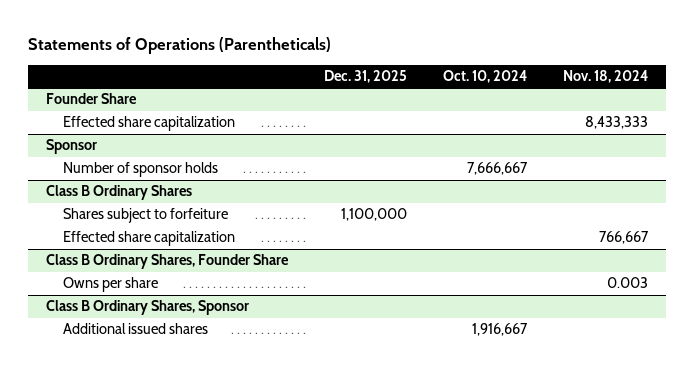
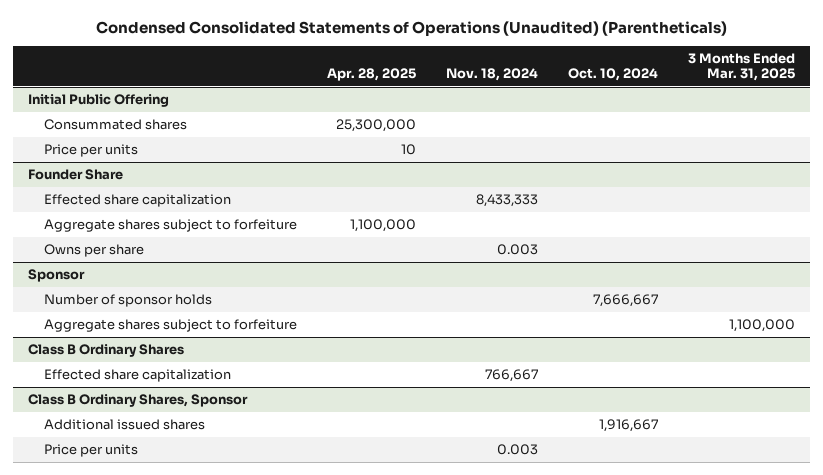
[27,37,331,55] Statements of Operations (Parentheticals) -> [95,21,727,37] Condensed Consolidated Statements of Operations (Unaudited) (Parentheticals)
[323,69,407,83] Dec. 31, 2025 -> none
none -> [327,67,417,81] Apr. 28, 2025
none -> [688,53,796,81] 3 Months Ended Mar. 31, 2025
none -> [28,94,170,108] Initial Public Offering
none -> [44,119,188,131] Consummated shares
none -> [44,144,139,158] Price per units
none -> [44,219,298,233] Aggregate shares subject to forfeiture
none -> [44,244,145,258] Owns per share
none -> [44,319,298,333] Aggregate shares subject to forfeiture
[62,208,228,224] Shares subject to forfeiture -> none
[45,254,289,270] Class B Ordinary Shares, Founder Share -> none
[62,277,158,293] Owns per share -> none
none -> [44,444,139,458] Price per units

